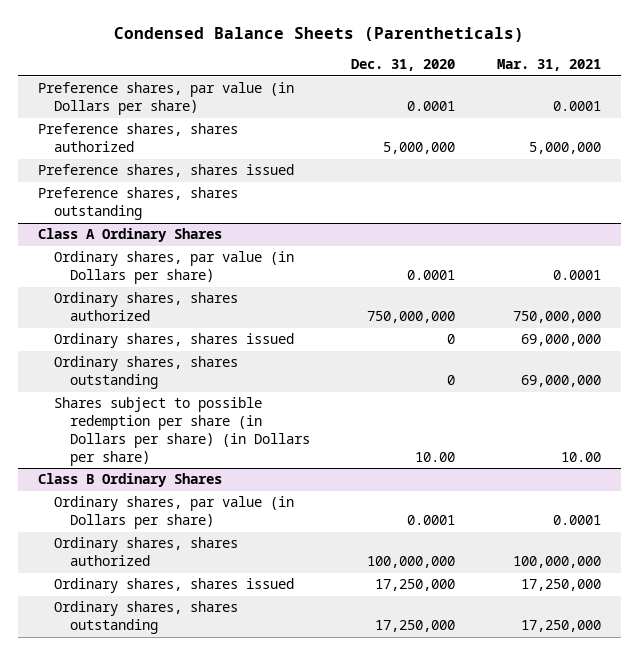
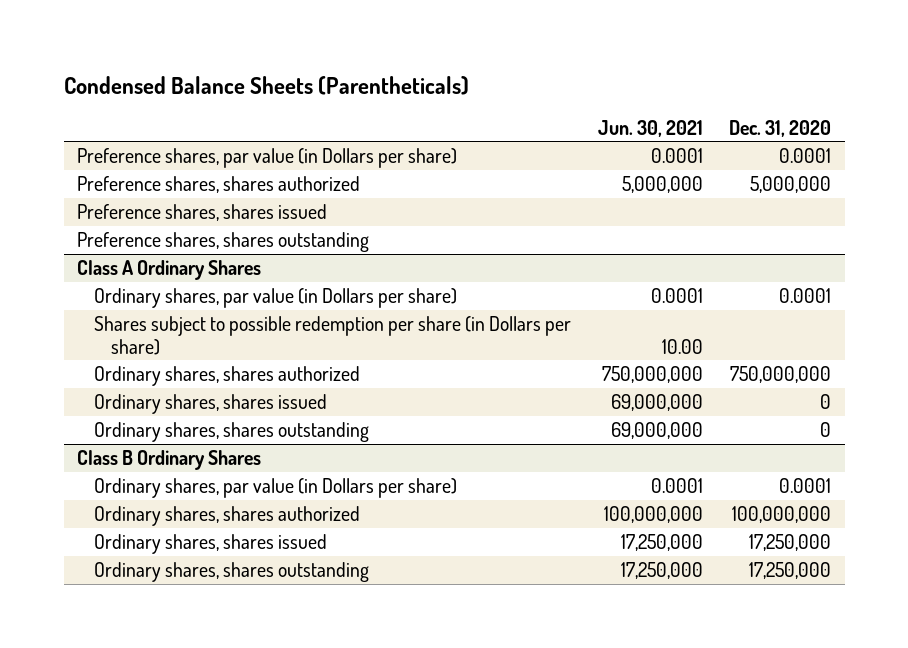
[496,59,601,72] Mar. 31, 2021 -> none
none -> [597,119,703,137] Jun. 30, 2021
none -> [93,315,571,355] Shares subject to possible redemption per share (in Dollars per share)
[54,397,311,467] Shares subject to possible redemption per share (in Dollars per share) (in Dollars per share) -> none

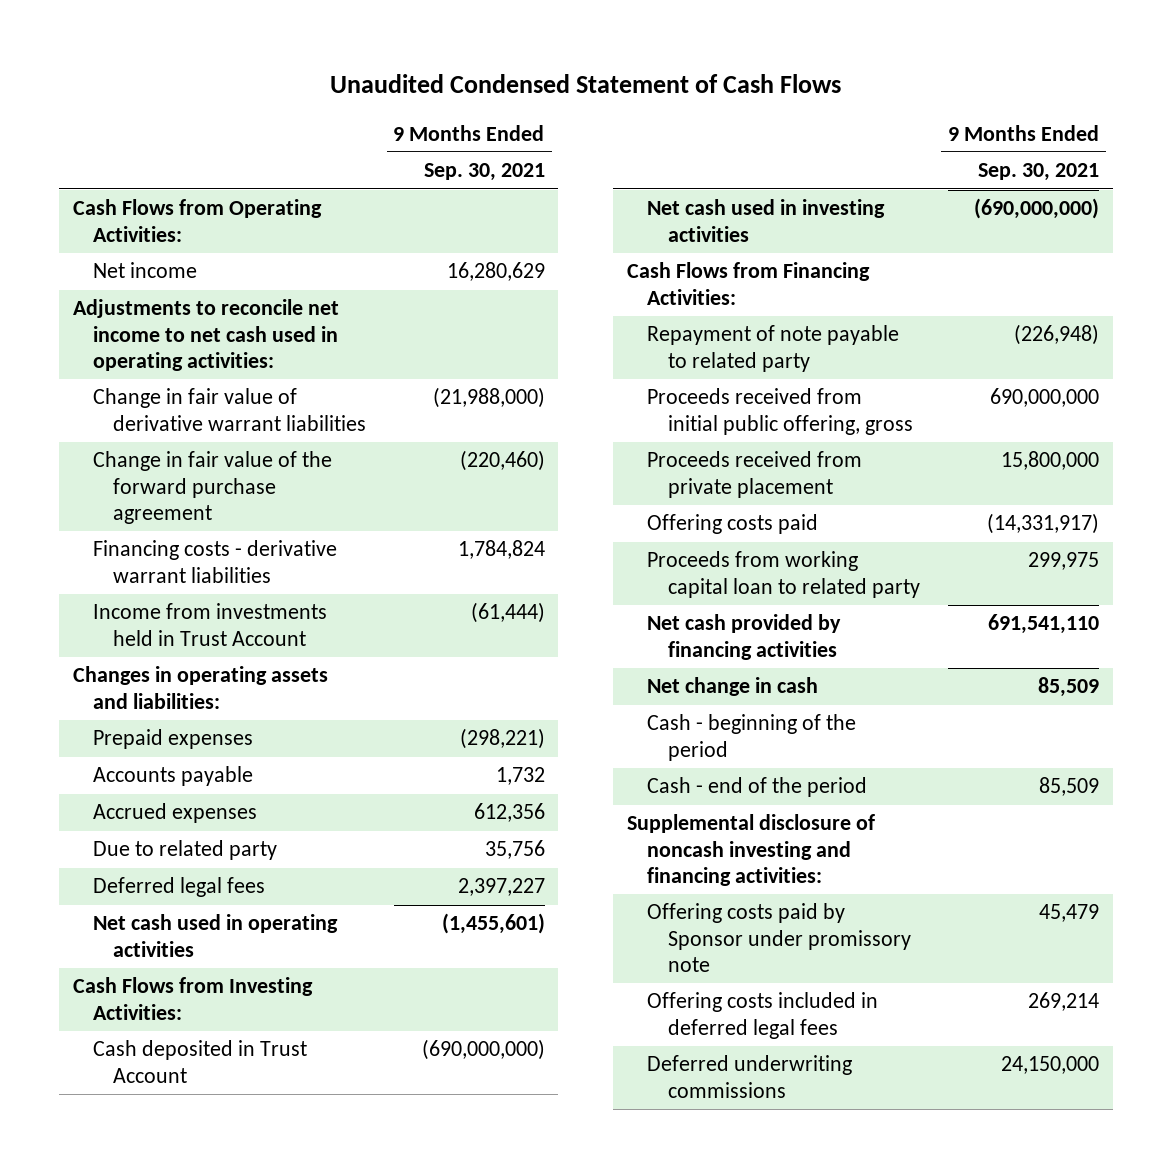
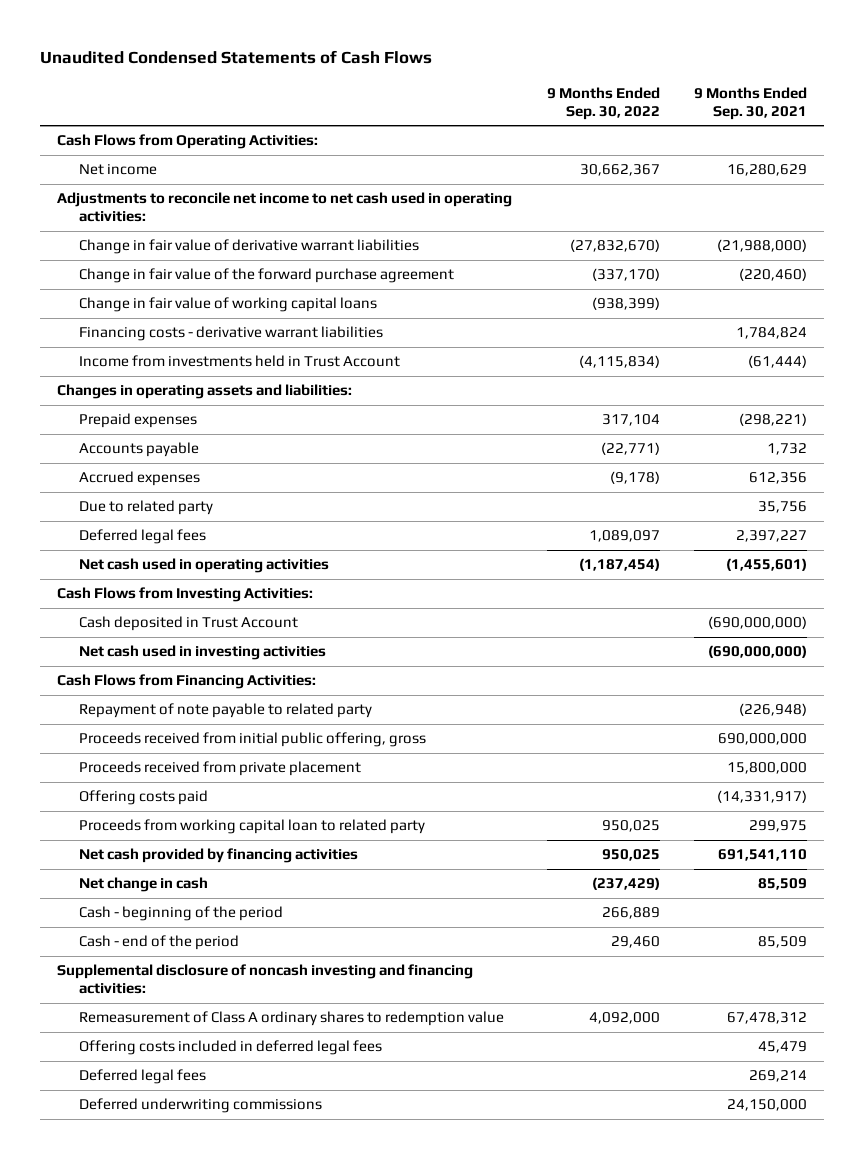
[329,74,841,94] Unaudited Condensed Statement of Cash Flows -> [40,50,433,65] Unaudited Condensed Statements of Cash Flows
none -> [546,86,660,120] 9 Months Ended Sep. 30, 2022
none -> [79,297,378,313] Change in fair value of working capital loans
[647,903,911,972] Offering costs paid by Sponsor under promissory note -> none
none -> [79,1011,505,1027] Remeasurement of Class A ordinary shares to redemption value
[1028,992,1100,1012] 269,214 -> [758,1041,808,1054] 45,479
none -> [79,1069,207,1085] Deferred legal fees

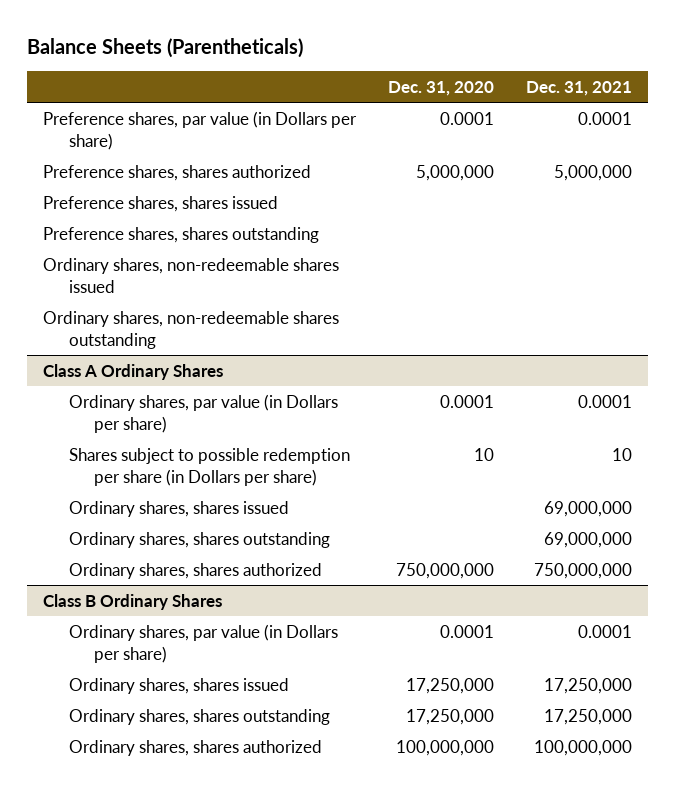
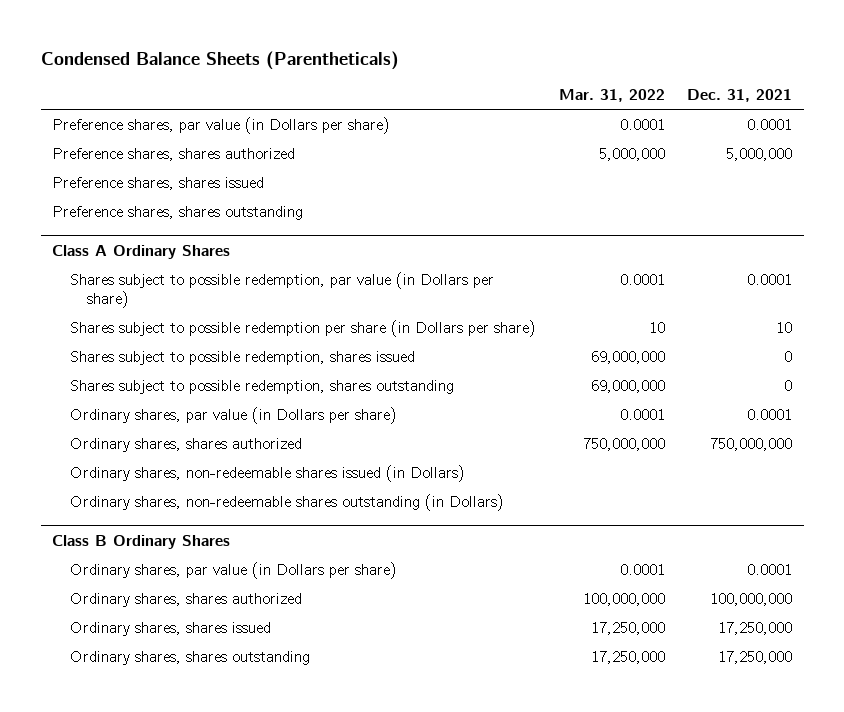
[26,37,303,58] Balance Sheets (Parentheticals) -> [40,50,399,70] Condensed Balance Sheets (Parentheticals)
[387,80,494,96] Dec. 31, 2020 -> none
none -> [558,89,665,103] Mar. 31, 2022
[42,257,339,293] Ordinary shares, non-redeemable shares issued -> none
[42,310,339,349] Ordinary shares, non-redeemable shares outstanding -> none
none -> [69,271,494,309] Shares subject to possible redemption, par value (in Dollars per share)
[68,500,289,517] Ordinary shares, shares issued -> none
[68,531,330,548] Ordinary shares, shares outstanding -> none
none -> [69,350,415,365] Shares subject to possible redemption, shares issued
none -> [69,379,454,394] Shares subject to possible redemption, shares outstanding
[68,393,338,433] Ordinary shares, par value (in Dollars per share) -> [69,406,397,424] Ordinary shares, par value (in Dollars per share)
none -> [69,464,465,482] Ordinary shares, non-redeemable shares issued (in Dollars)
none -> [69,493,504,511] Ordinary shares, non-redeemable shares outstanding (in Dollars)
[68,739,322,756] Ordinary shares, shares authorized -> [69,592,302,607] Ordinary shares, shares authorized

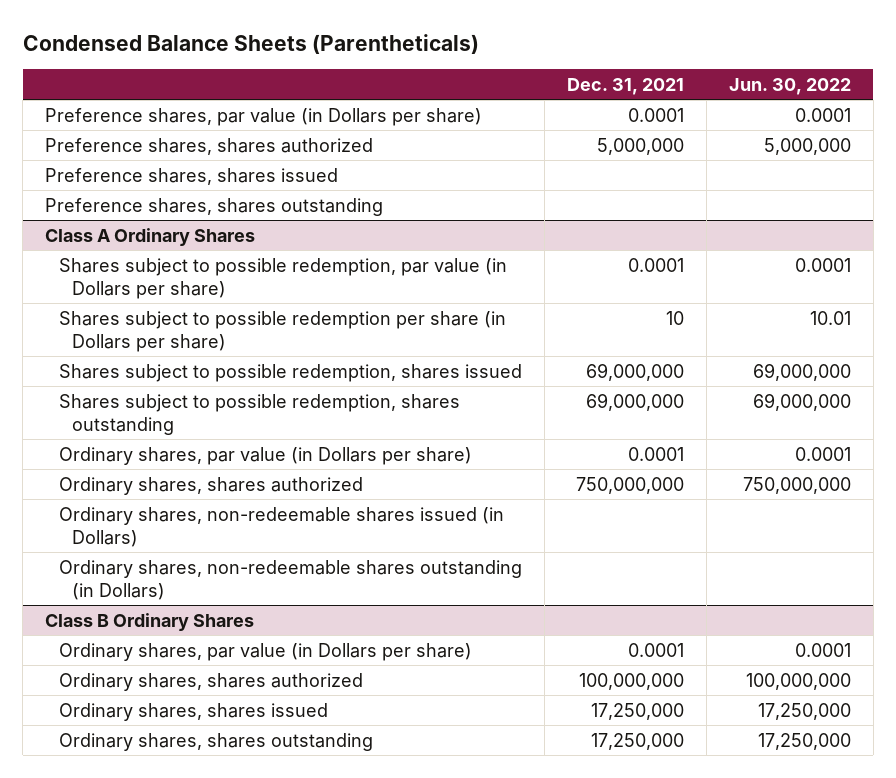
[558,89,665,103] Mar. 31, 2022 -> none
none -> [728,77,851,95] Jun. 30, 2022
[784,350,793,362] 0 -> [585,362,684,381] 69,000,000
[784,379,793,391] 0 -> [585,392,684,411] 69,000,000

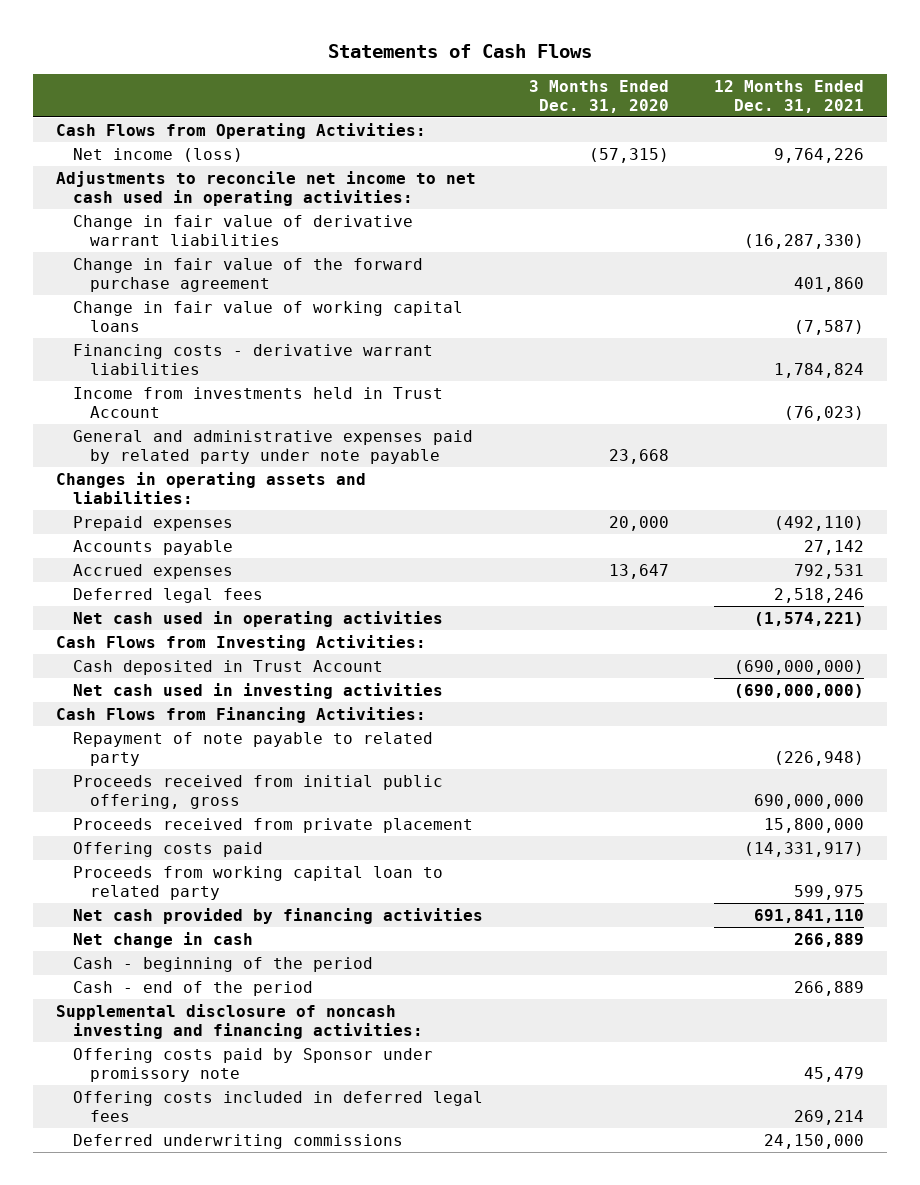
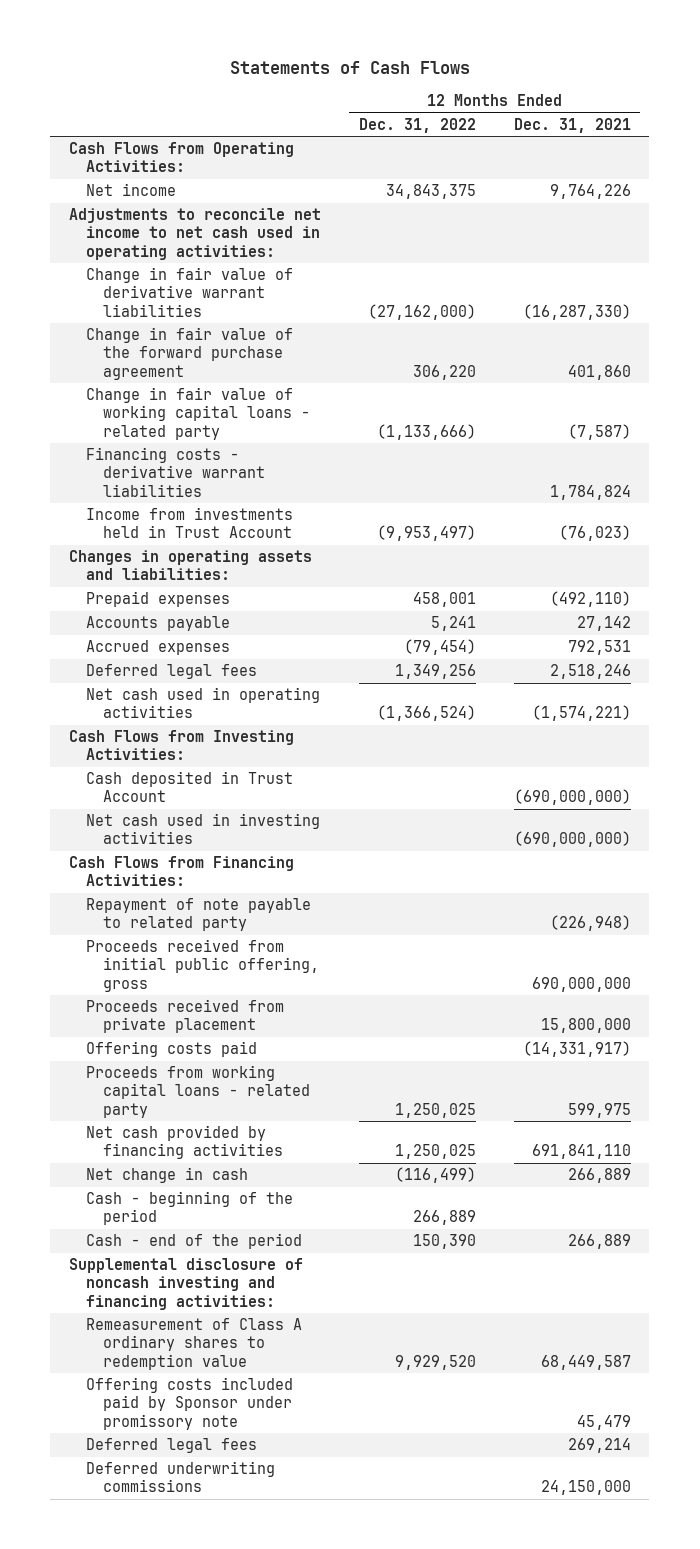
[528,79,669,113] 3 Months Ended Dec. 31, 2020 -> none
none -> [358,117,476,133] Dec. 31, 2022
[72,147,243,162] Net income (loss) -> [86,183,177,197] Net income
[72,300,463,332] Change in fair value of working capital loans -> [86,387,311,440] Change in fair value of working capital loans - related party
[72,429,473,464] General and administrative expenses paid by related party under note payable -> none
[72,865,443,900] Proceeds from working capital loan to related party -> [86,1065,311,1118] Proceeds from working capital loans - related party
[72,1047,433,1082] Offering costs paid by Sponsor under promissory note -> none
none -> [86,1318,303,1370] Remeasurement of Class A ordinary shares to redemption value
[72,1090,483,1122] Offering costs included in deferred legal fees -> [86,1377,294,1430] Offering costs included paid by Sponsor under promissory note
[794,1109,865,1125] 269,214 -> [576,1414,631,1430] 45,479
none -> [86,1438,258,1454] Deferred legal fees

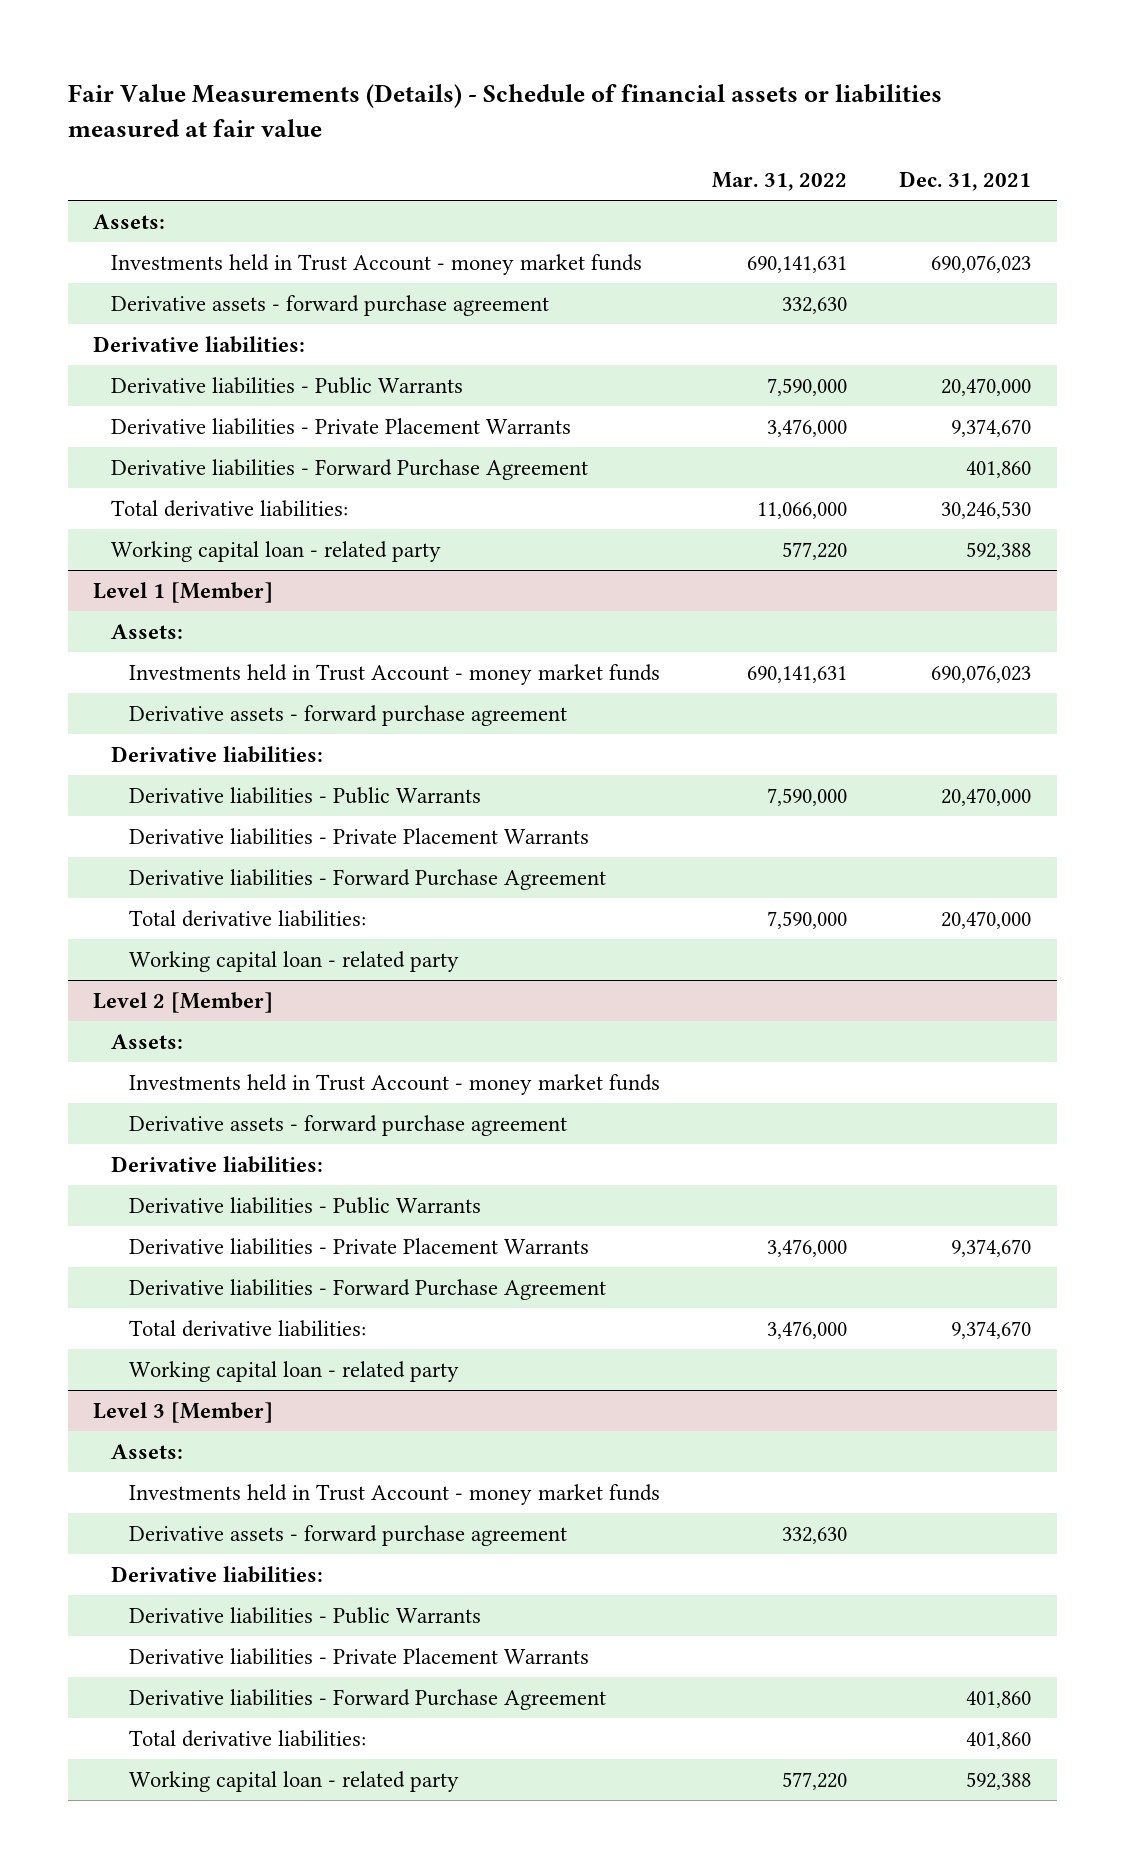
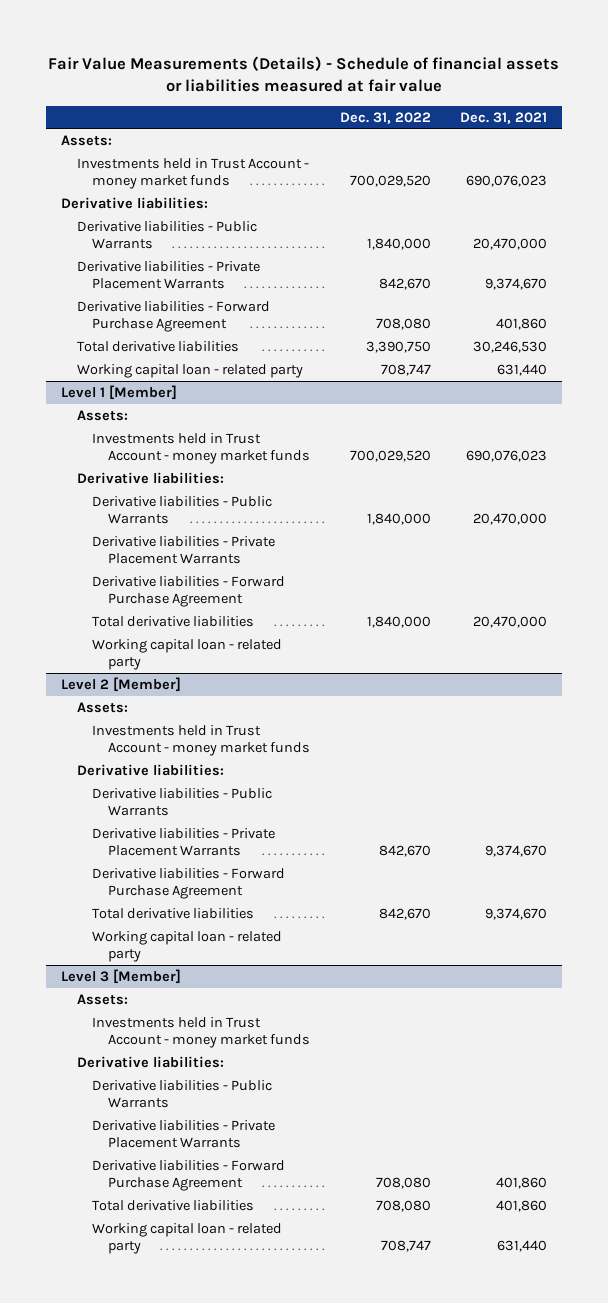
[712,172,848,192] Mar. 31, 2022 -> none
none -> [339,111,431,124] Dec. 31, 2022
[111,294,550,316] Derivative assets - forward purchase agreement -> none
[111,499,349,517] Total derivative liabilities: -> [76,340,239,352] Total derivative liabilities
[966,541,1032,560] 592,388 -> [497,363,548,376] 631,440
[129,704,568,726] Derivative assets - forward purchase agreement -> none
[129,909,367,927] Total derivative liabilities: -> [92,615,255,627] Total derivative liabilities
[129,1114,568,1136] Derivative assets - forward purchase agreement -> none
[129,1319,367,1337] Total derivative liabilities: -> [92,907,255,919] Total derivative liabilities
[129,1524,568,1546] Derivative assets - forward purchase agreement -> none
[129,1729,367,1747] Total derivative liabilities: -> [92,1199,255,1211] Total derivative liabilities
[966,1771,1032,1790] 592,388 -> [497,1240,548,1253] 631,440

